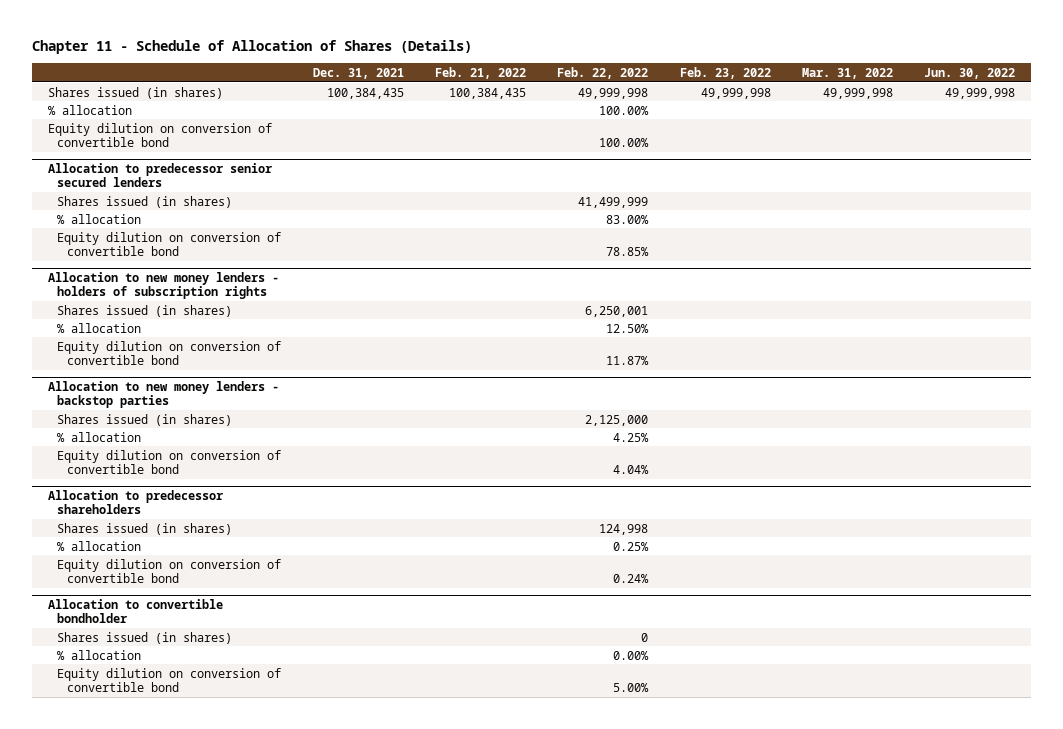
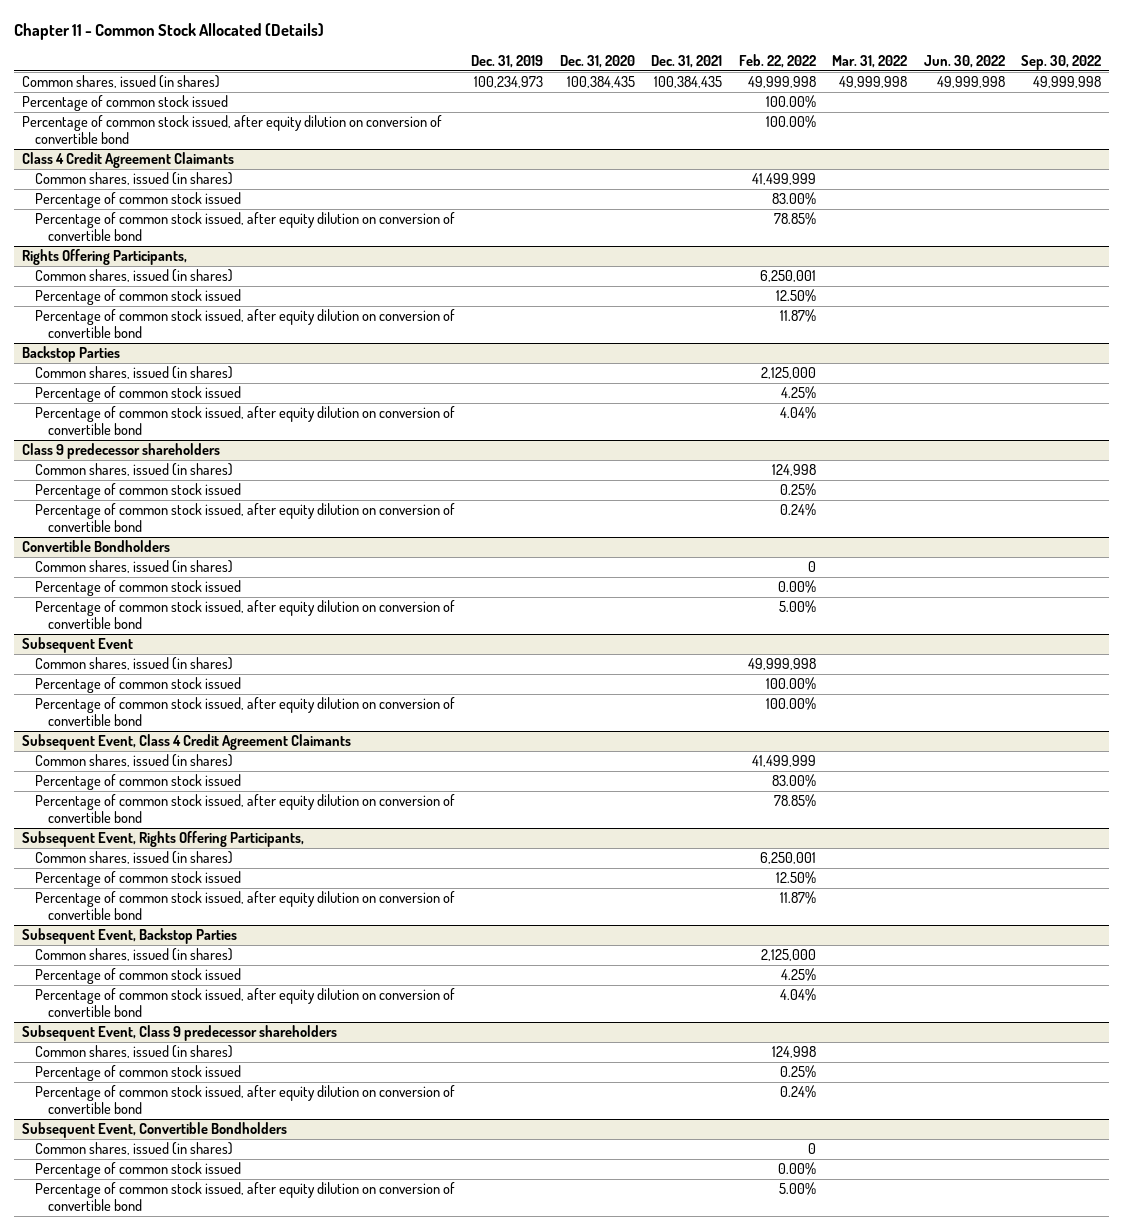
[32,40,473,55] Chapter 11 - Schedule of Allocation of Shares (Details) -> [13,22,324,40] Chapter 11 - Common Stock Allocated (Details)
[434,66,526,79] Feb. 21, 2022 -> none
[679,66,771,79] Feb. 23, 2022 -> none
none -> [471,54,544,68] Dec. 31, 2019
none -> [559,54,635,68] Dec. 31, 2020
none -> [1020,54,1101,70] Sep. 30, 2022
[47,86,223,99] Shares issued (in shares) -> [21,75,220,89] Common shares, issued (in shares)
[47,104,132,115] % allocation -> [21,95,228,112] Percentage of common stock issued
[47,122,272,147] Equity dilution on conversion of convertible bond -> [21,115,442,144] Percentage of common stock issued, after equity dilution on conversion of convertible bond
[47,162,272,188] Allocation to predecessor senior secured lenders -> [21,152,234,169] Class 4 Credit Agreement Claimants
[57,195,233,208] Shares issued (in shares) -> [34,172,233,186] Common shares, issued (in shares)
[57,213,142,224] % allocation -> [34,192,241,209] Percentage of common stock issued
[57,231,282,256] Equity dilution on conversion of convertible bond -> [34,212,455,241] Percentage of common stock issued, after equity dilution on conversion of convertible bond
[47,271,279,300] Allocation to new money lenders - holders of subscription rights -> [21,249,187,266] Rights Offering Participants,
[57,304,233,317] Shares issued (in shares) -> [34,269,233,283] Common shares, issued (in shares)
[57,322,142,333] % allocation -> [34,289,241,306] Percentage of common stock issued
[57,340,282,365] Equity dilution on conversion of convertible bond -> [34,309,455,338] Percentage of common stock issued, after equity dilution on conversion of convertible bond
[47,380,279,409] Allocation to new money lenders - backstop parties -> [21,346,120,363] Backstop Parties
[57,413,233,426] Shares issued (in shares) -> [34,366,233,380] Common shares, issued (in shares)
[57,431,142,442] % allocation -> [34,386,241,403] Percentage of common stock issued
[57,449,282,474] Equity dilution on conversion of convertible bond -> [34,406,455,435] Percentage of common stock issued, after equity dilution on conversion of convertible bond
[47,489,223,515] Allocation to predecessor shareholders -> [21,443,220,460] Class 9 predecessor shareholders
[57,522,233,535] Shares issued (in shares) -> [34,463,233,477] Common shares, issued (in shares)
[57,540,142,551] % allocation -> [34,483,241,500] Percentage of common stock issued
[57,558,282,583] Equity dilution on conversion of convertible bond -> [34,503,455,532] Percentage of common stock issued, after equity dilution on conversion of convertible bond
[47,598,223,624] Allocation to convertible bondholder -> [21,540,170,553] Convertible Bondholders
[57,631,233,644] Shares issued (in shares) -> [34,560,233,574] Common shares, issued (in shares)
[57,649,142,660] % allocation -> [34,580,241,597] Percentage of common stock issued
[57,667,282,692] Equity dilution on conversion of convertible bond -> [34,600,455,629] Percentage of common stock issued, after equity dilution on conversion of convertible bond
none -> [21,637,133,654] Subsequent Event
none -> [34,657,233,671] Common shares, issued (in shares)
none -> [34,677,241,694] Percentage of common stock issued
none -> [34,697,455,726] Percentage of common stock issued, after equity dilution on conversion of convertible bond
none -> [21,734,351,751] Subsequent Event, Class 4 Credit Agreement Claimants
none -> [34,754,233,768] Common shares, issued (in shares)
none -> [34,774,241,791] Percentage of common stock issued
none -> [34,794,455,823] Percentage of common stock issued, after equity dilution on conversion of convertible bond
none -> [21,831,304,848] Subsequent Event, Rights Offering Participants,
none -> [34,851,233,865] Common shares, issued (in shares)
none -> [34,871,241,888] Percentage of common stock issued
none -> [34,891,455,920] Percentage of common stock issued, after equity dilution on conversion of convertible bond
none -> [21,928,237,945] Subsequent Event, Backstop Parties
none -> [34,948,233,962] Common shares, issued (in shares)
none -> [34,968,241,985] Percentage of common stock issued
none -> [34,988,455,1017] Percentage of common stock issued, after equity dilution on conversion of convertible bond
none -> [21,1025,337,1042] Subsequent Event, Class 9 predecessor shareholders
none -> [34,1045,233,1059] Common shares, issued (in shares)
none -> [34,1065,241,1082] Percentage of common stock issued
none -> [34,1085,455,1114] Percentage of common stock issued, after equity dilution on conversion of convertible bond
none -> [21,1122,287,1139] Subsequent Event, Convertible Bondholders
none -> [34,1142,233,1156] Common shares, issued (in shares)
none -> [34,1162,241,1179] Percentage of common stock issued
none -> [34,1182,455,1211] Percentage of common stock issued, after equity dilution on conversion of convertible bond

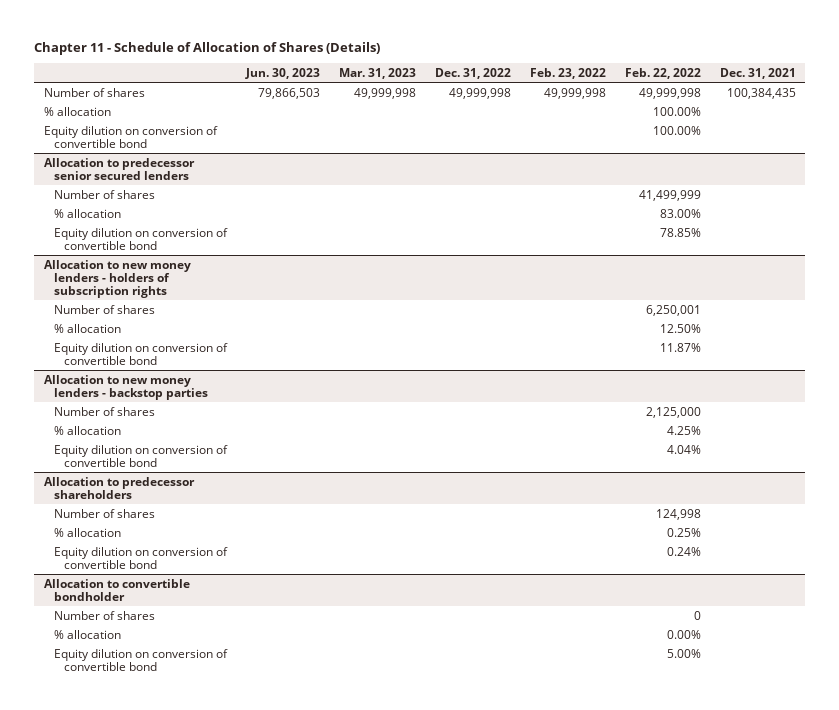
[13,22,324,40] Chapter 11 - Common Stock Allocated (Details) -> [34,41,381,55] Chapter 11 - Schedule of Allocation of Shares (Details)
[471,54,544,68] Dec. 31, 2019 -> none
[559,54,635,68] Dec. 31, 2020 -> none
[832,54,908,68] Mar. 31, 2022 -> none
[923,54,1005,68] Jun. 30, 2022 -> none
[1020,54,1101,70] Sep. 30, 2022 -> none
none -> [244,67,320,79] Jun. 30, 2023
none -> [338,67,416,79] Mar. 31, 2023
none -> [434,67,511,79] Dec. 31, 2022
none -> [529,67,606,79] Feb. 23, 2022
[21,637,133,654] Subsequent Event -> none
[34,657,233,671] Common shares, issued (in shares) -> none
[34,677,241,694] Percentage of common stock issued -> none
[34,697,455,726] Percentage of common stock issued, after equity dilution on conversion of convertible bond -> none
[21,734,351,751] Subsequent Event, Class 4 Credit Agreement Claimants -> none
[34,754,233,768] Common shares, issued (in shares) -> none
[34,774,241,791] Percentage of common stock issued -> none
[34,794,455,823] Percentage of common stock issued, after equity dilution on conversion of convertible bond -> none
[21,831,304,848] Subsequent Event, Rights Offering Participants, -> none
[34,851,233,865] Common shares, issued (in shares) -> none
[34,871,241,888] Percentage of common stock issued -> none
[34,891,455,920] Percentage of common stock issued, after equity dilution on conversion of convertible bond -> none
[21,928,237,945] Subsequent Event, Backstop Parties -> none
[34,948,233,962] Common shares, issued (in shares) -> none
[34,968,241,985] Percentage of common stock issued -> none
[34,988,455,1017] Percentage of common stock issued, after equity dilution on conversion of convertible bond -> none
[21,1025,337,1042] Subsequent Event, Class 9 predecessor shareholders -> none
[34,1045,233,1059] Common shares, issued (in shares) -> none
[34,1065,241,1082] Percentage of common stock issued -> none
[34,1085,455,1114] Percentage of common stock issued, after equity dilution on conversion of convertible bond -> none
[21,1122,287,1139] Subsequent Event, Convertible Bondholders -> none
[34,1142,233,1156] Common shares, issued (in shares) -> none
[34,1162,241,1179] Percentage of common stock issued -> none
[34,1182,455,1211] Percentage of common stock issued, after equity dilution on conversion of convertible bond -> none
[21,75,220,89] Common shares, issued (in shares) -> [43,87,145,97] Number of shares
[21,95,228,112] Percentage of common stock issued -> [43,106,111,116] % allocation
[21,115,442,144] Percentage of common stock issued, after equity dilution on conversion of convertible bond -> [43,125,218,148] Equity dilution on conversion of convertible bond
[21,152,234,169] Class 4 Credit Agreement Claimants -> [43,157,195,180] Allocation to predecessor senior secured lenders
[34,172,233,186] Common shares, issued (in shares) -> [53,189,155,199] Number of shares
[34,192,241,209] Percentage of common stock issued -> [53,208,121,218] % allocation
[34,212,455,241] Percentage of common stock issued, after equity dilution on conversion of convertible bond -> [53,227,228,250] Equity dilution on conversion of convertible bond
[21,249,187,266] Rights Offering Participants, -> [43,259,191,298] Allocation to new money lenders - holders of subscription rights
[34,269,233,283] Common shares, issued (in shares) -> [53,304,155,314] Number of shares
[34,289,241,306] Percentage of common stock issued -> [53,323,121,333] % allocation
[34,309,455,338] Percentage of common stock issued, after equity dilution on conversion of convertible bond -> [53,342,228,365] Equity dilution on conversion of convertible bond
[21,346,120,363] Backstop Parties -> [43,374,208,400] Allocation to new money lenders - backstop parties
[34,366,233,380] Common shares, issued (in shares) -> [53,406,155,416] Number of shares
[34,386,241,403] Percentage of common stock issued -> [53,425,121,435] % allocation
[34,406,455,435] Percentage of common stock issued, after equity dilution on conversion of convertible bond -> [53,444,228,467] Equity dilution on conversion of convertible bond
[21,443,220,460] Class 9 predecessor shareholders -> [43,476,195,499] Allocation to predecessor shareholders
[34,463,233,477] Common shares, issued (in shares) -> [53,508,155,518] Number of shares
[34,483,241,500] Percentage of common stock issued -> [53,527,121,537] % allocation
[34,503,455,532] Percentage of common stock issued, after equity dilution on conversion of convertible bond -> [53,546,228,569] Equity dilution on conversion of convertible bond
[21,540,170,553] Convertible Bondholders -> [43,578,190,601] Allocation to convertible bondholder
[34,560,233,574] Common shares, issued (in shares) -> [53,610,155,620] Number of shares
[34,580,241,597] Percentage of common stock issued -> [53,629,121,639] % allocation
[34,600,455,629] Percentage of common stock issued, after equity dilution on conversion of convertible bond -> [53,648,228,671] Equity dilution on conversion of convertible bond

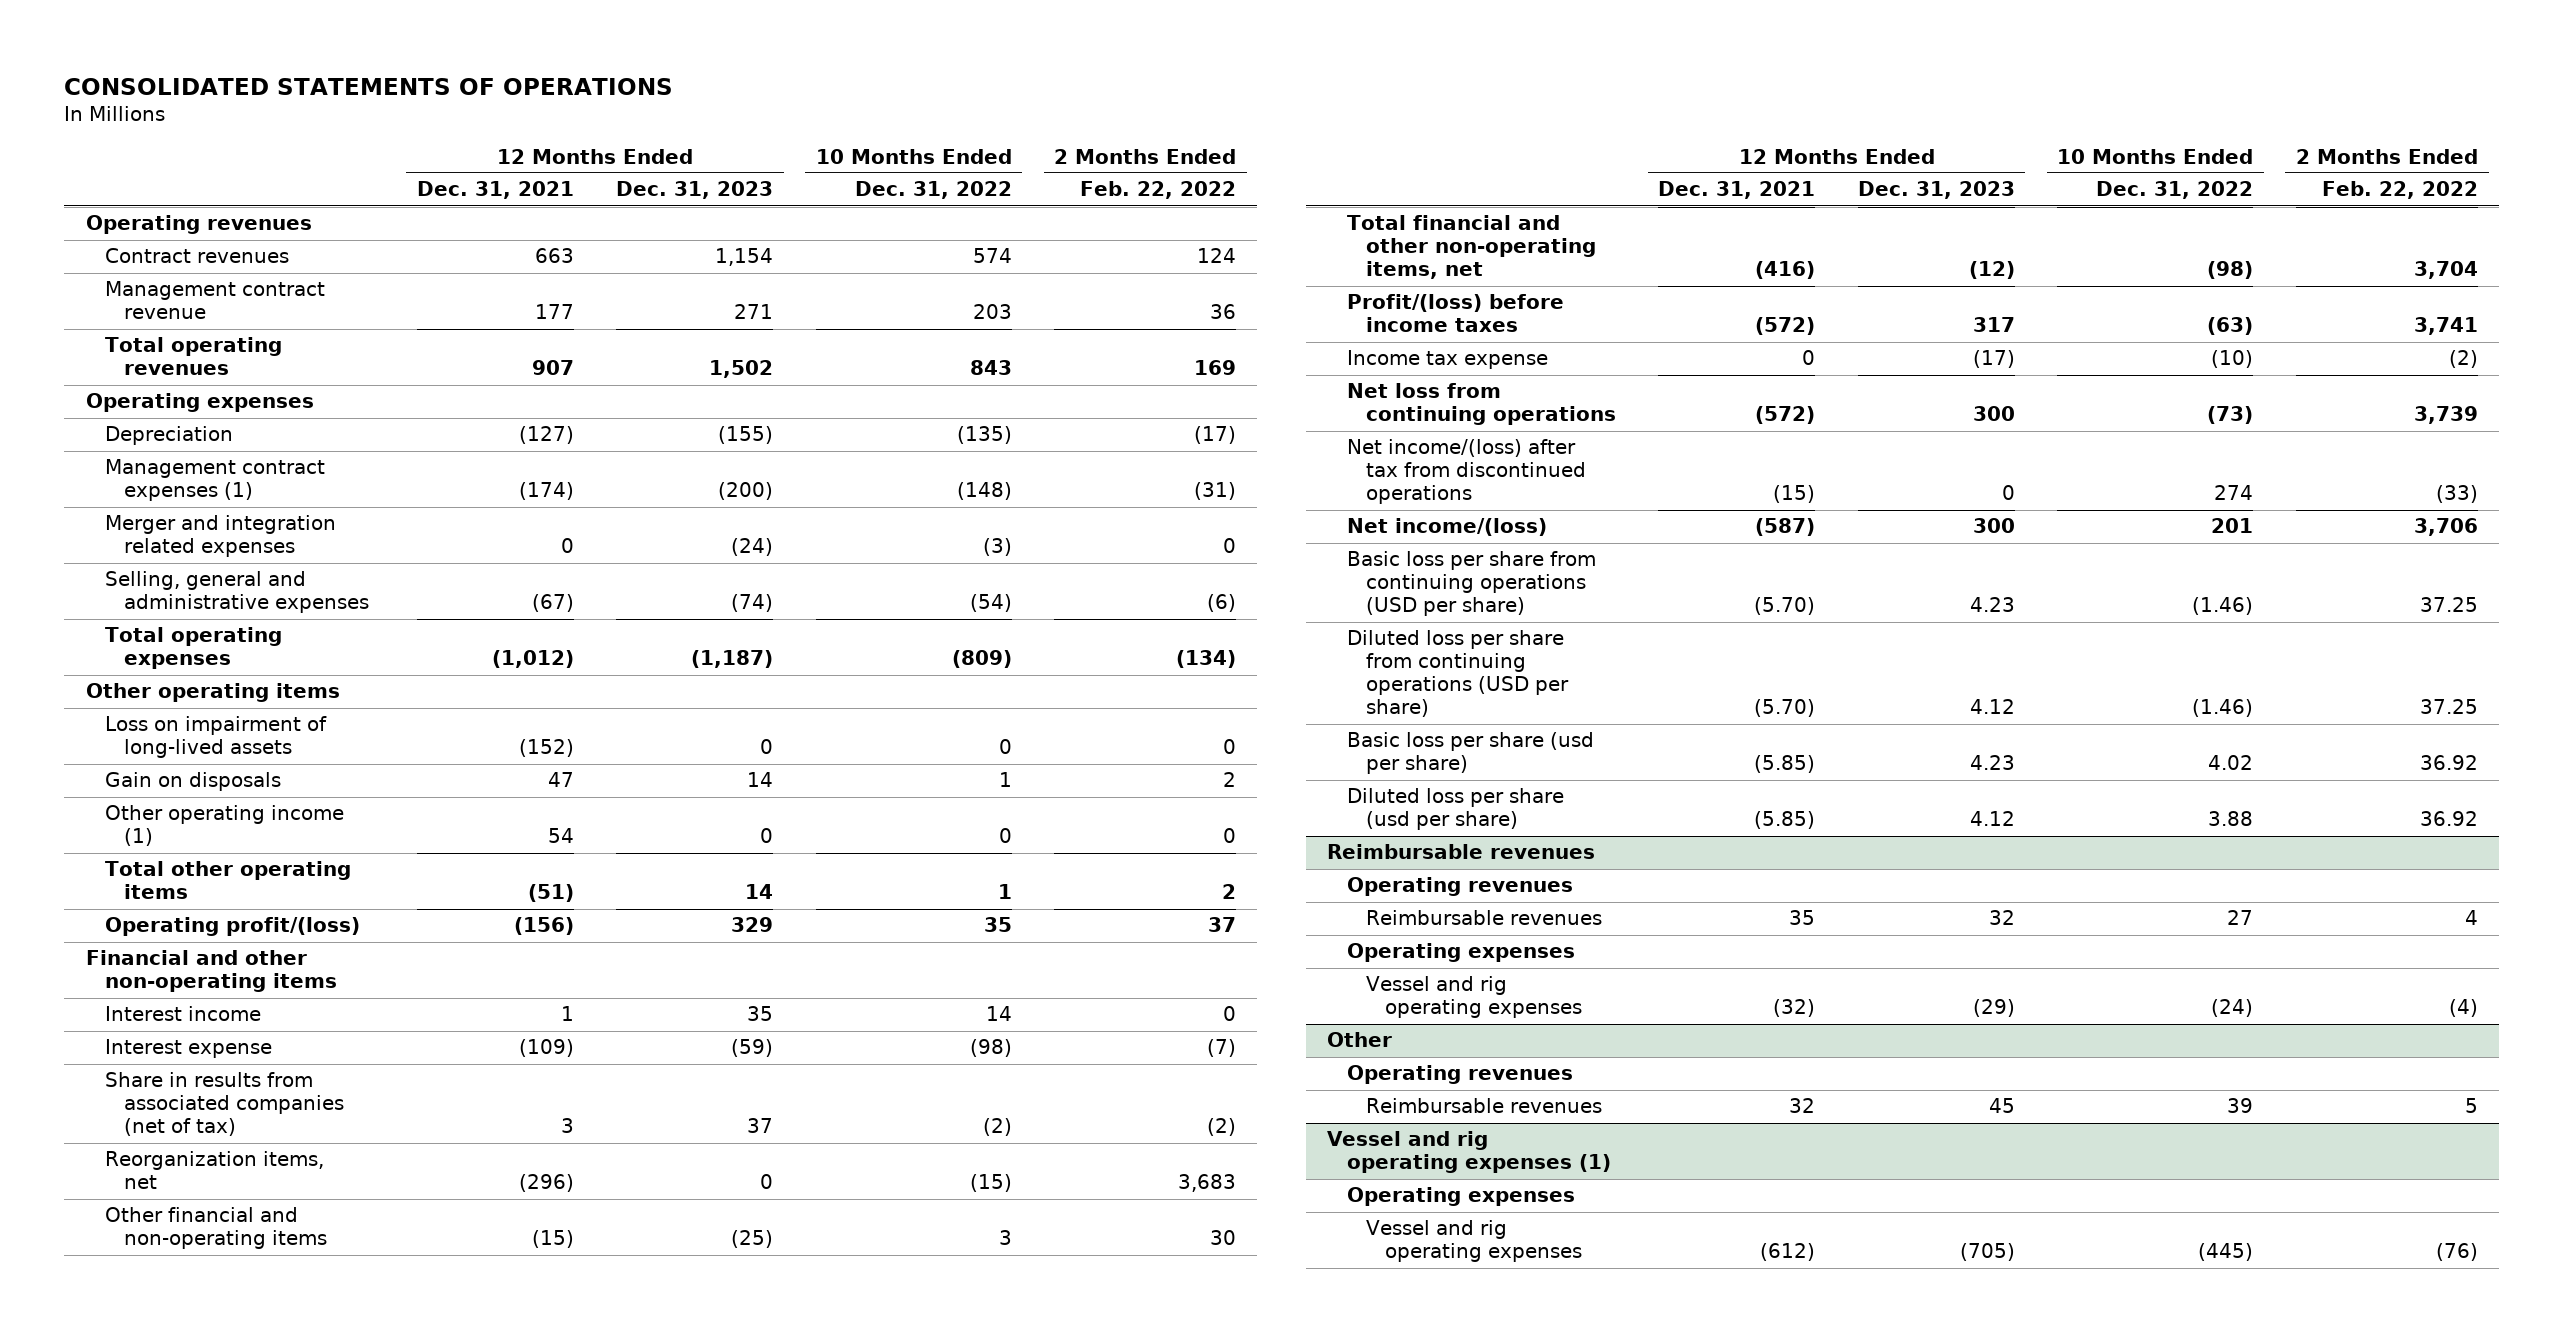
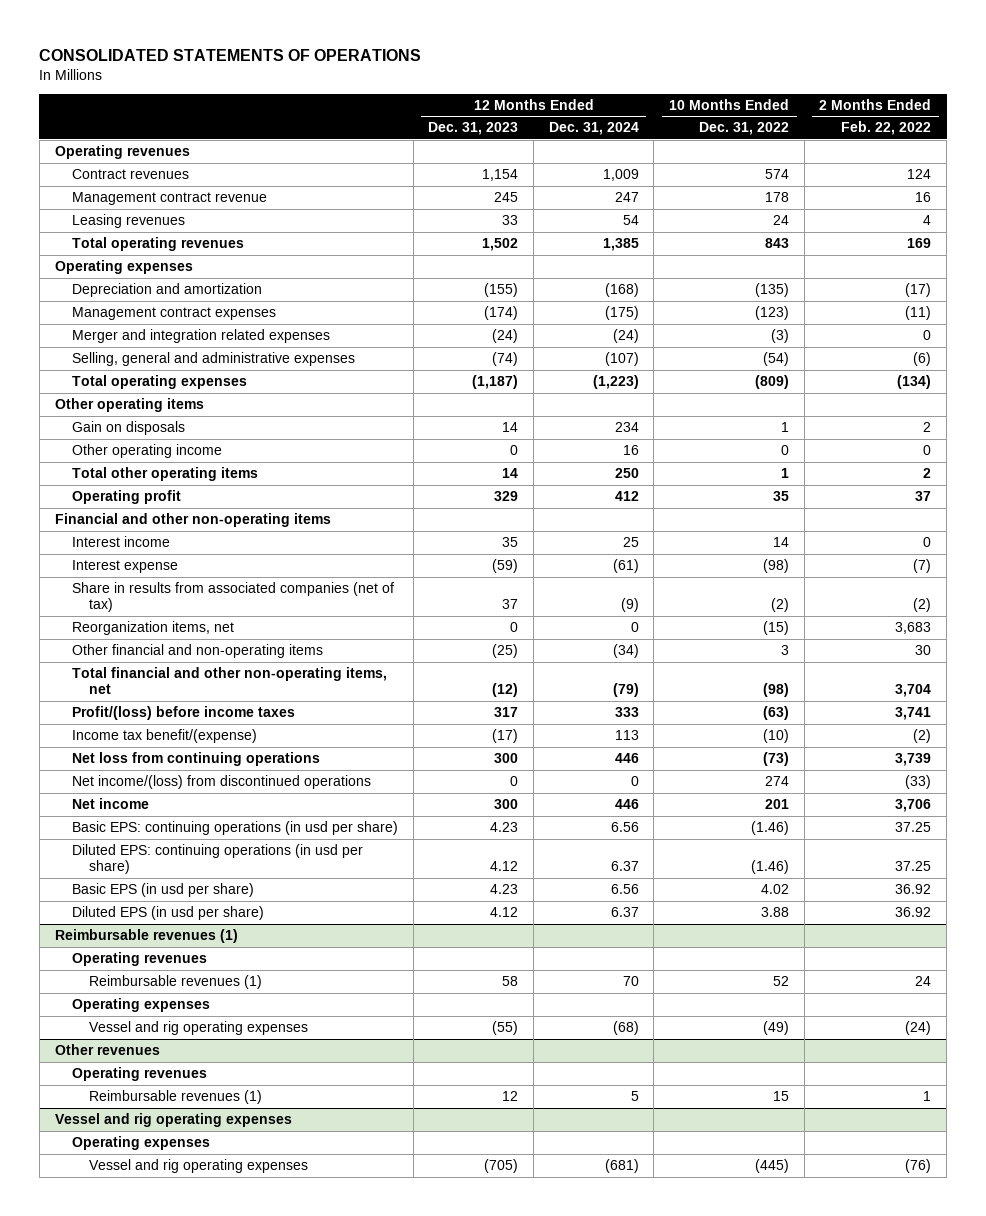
[416,181,574,200] Dec. 31, 2021 -> none
none -> [548,122,639,136] Dec. 31, 2024
[734,304,774,320] 271 -> [494,192,519,203] 245
[972,304,1012,320] 203 -> [765,192,790,203] 178
[1210,304,1237,320] 36 -> [915,192,932,203] 16
none -> [71,214,185,229] Leasing revenues
[104,426,233,446] Depreciation -> [71,283,262,298] Depreciation and amortization
[104,459,325,502] Management contract expenses (1) -> [71,307,276,321] Management contract expenses
[718,482,774,501] (200) -> [484,306,519,321] (174)
[956,482,1012,501] (148) -> [755,306,790,321] (123)
[1194,482,1237,501] (31) -> [905,306,932,321] (11)
[104,716,327,759] Loss on impairment of long-lived assets -> none
[104,805,344,847] Other operating income (1) -> [71,444,222,459] Other operating income
[104,917,360,937] Operating profit/(loss) -> [71,490,181,505] Operating profit
[1346,350,1548,370] Income tax expense -> [71,729,257,744] Income tax benefit/(expense)
[1346,439,1586,505] Net income/(loss) after tax from discontinued operations -> [71,775,371,790] Net income/(loss) from discontinued operations
[1346,518,1547,537] Net income/(loss) -> [71,798,149,810] Net income
[1346,551,1596,617] Basic loss per share from continuing operations (USD per share) -> [71,821,398,836] Basic EPS: continuing operations (in usd per share)
[1346,630,1569,718] Diluted loss per share from continuing operations (USD per share) -> [71,844,363,875] Diluted EPS: continuing operations (in usd per share)
[1346,732,1594,775] Basic loss per share (usd per share) -> [71,883,254,898] Basic EPS (in usd per share)
[1346,788,1564,831] Diluted loss per share (usd per share) -> [71,906,264,921] Diluted EPS (in usd per share)
[1327,844,1596,860] Reimbursable revenues -> [54,929,238,944] Reimbursable revenues (1)
[1365,910,1602,926] Reimbursable revenues -> [89,975,263,990] Reimbursable revenues (1)
[1988,910,2015,926] 32 -> [502,976,519,987] 58
[2227,910,2254,926] 27 -> [773,976,790,987] 52
[2464,910,2478,926] 4 -> [915,976,932,987] 24
[1972,999,2015,1018] (29) -> [492,1021,519,1036] (55)
[2211,999,2254,1018] (24) -> [763,1021,790,1036] (49)
[2448,999,2478,1018] (4) -> [905,1021,932,1036] (24)
[1327,1032,1393,1048] Other -> [54,1044,160,1056] Other revenues
[1365,1098,1602,1114] Reimbursable revenues -> [89,1090,263,1105] Reimbursable revenues (1)
[1988,1098,2015,1114] 45 -> [502,1091,519,1102] 12
[2227,1098,2254,1114] 39 -> [773,1091,790,1102] 15
[2464,1098,2478,1114] 5 -> [923,1091,932,1102] 1
[1327,1131,1611,1174] Vessel and rig operating expenses (1) -> [54,1113,292,1128] Vessel and rig operating expenses

